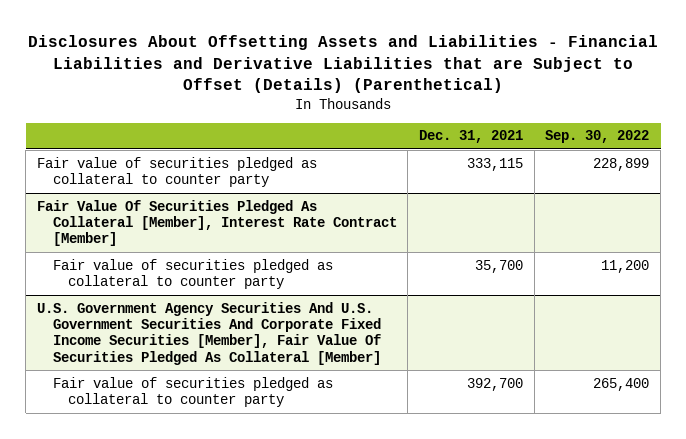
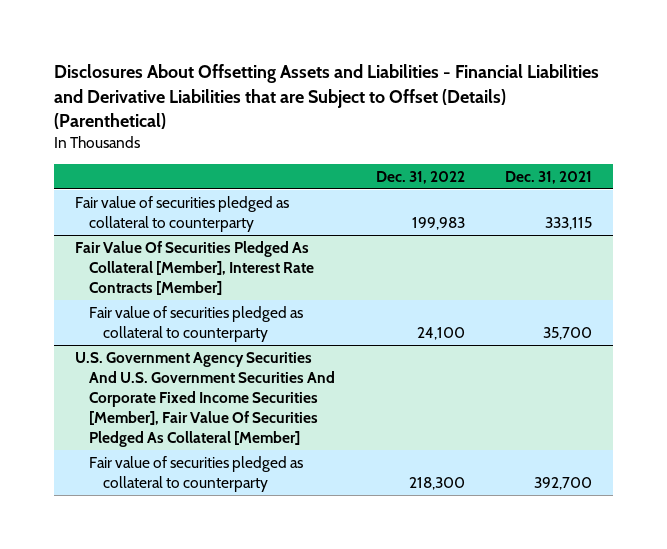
[545,130,650,144] Sep. 30, 2022 -> none
none -> [375,170,465,184] Dec. 31, 2022
[37,156,318,188] Fair value of securities pledged as collateral to counter party -> [74,196,289,233] Fair value of securities pledged as collateral to counterparty
[37,199,397,247] Fair Value Of Securities Pledged As Collateral [Member], Interest Rate Contract [Member] -> [74,241,314,296] Fair Value Of Securities Pledged As Collateral [Member], Interest Rate Contracts [Member]
[52,258,333,290] Fair value of securities pledged as collateral to counter party -> [88,306,303,343] Fair value of securities pledged as collateral to counterparty
[52,376,333,408] Fair value of securities pledged as collateral to counter party -> [88,456,303,493] Fair value of securities pledged as collateral to counterparty

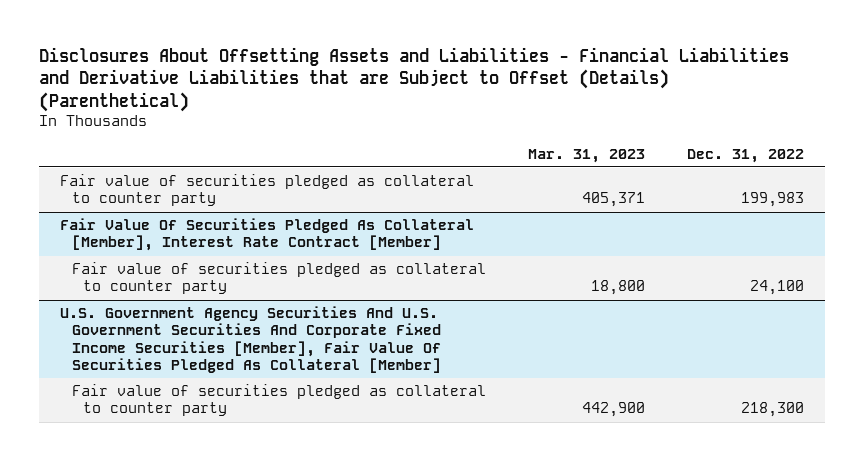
[505,170,593,184] Dec. 31, 2021 -> none
none -> [527,148,645,163] Mar. 31, 2023
[74,196,289,233] Fair value of securities pledged as collateral to counterparty -> [60,174,475,207] Fair value of securities pledged as collateral to counter party
[74,241,314,296] Fair Value Of Securities Pledged As Collateral [Member], Interest Rate Contracts [Member] -> [60,218,475,252] Fair Value Of Securities Pledged As Collateral [Member], Interest Rate Contract [Member]
[88,306,303,343] Fair value of securities pledged as collateral to counterparty -> [71,262,486,295] Fair value of securities pledged as collateral to counter party
[88,456,303,493] Fair value of securities pledged as collateral to counterparty -> [71,384,486,417] Fair value of securities pledged as collateral to counter party

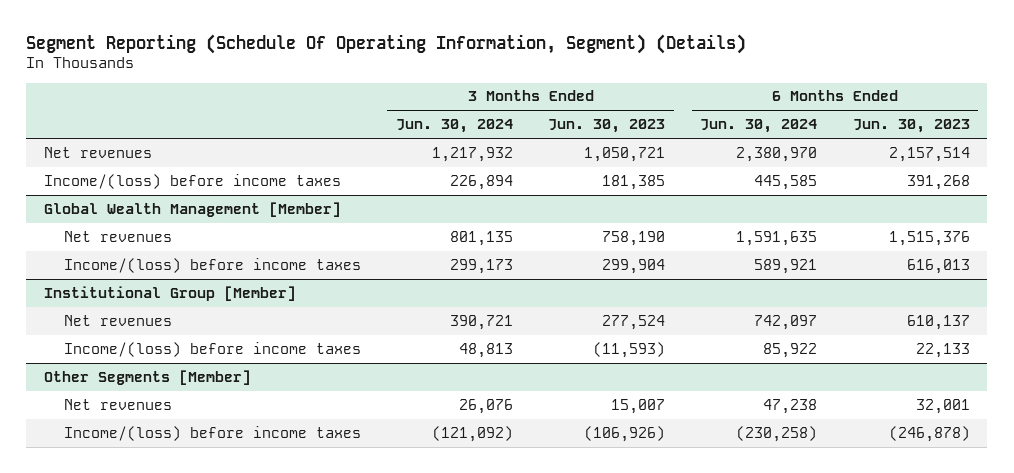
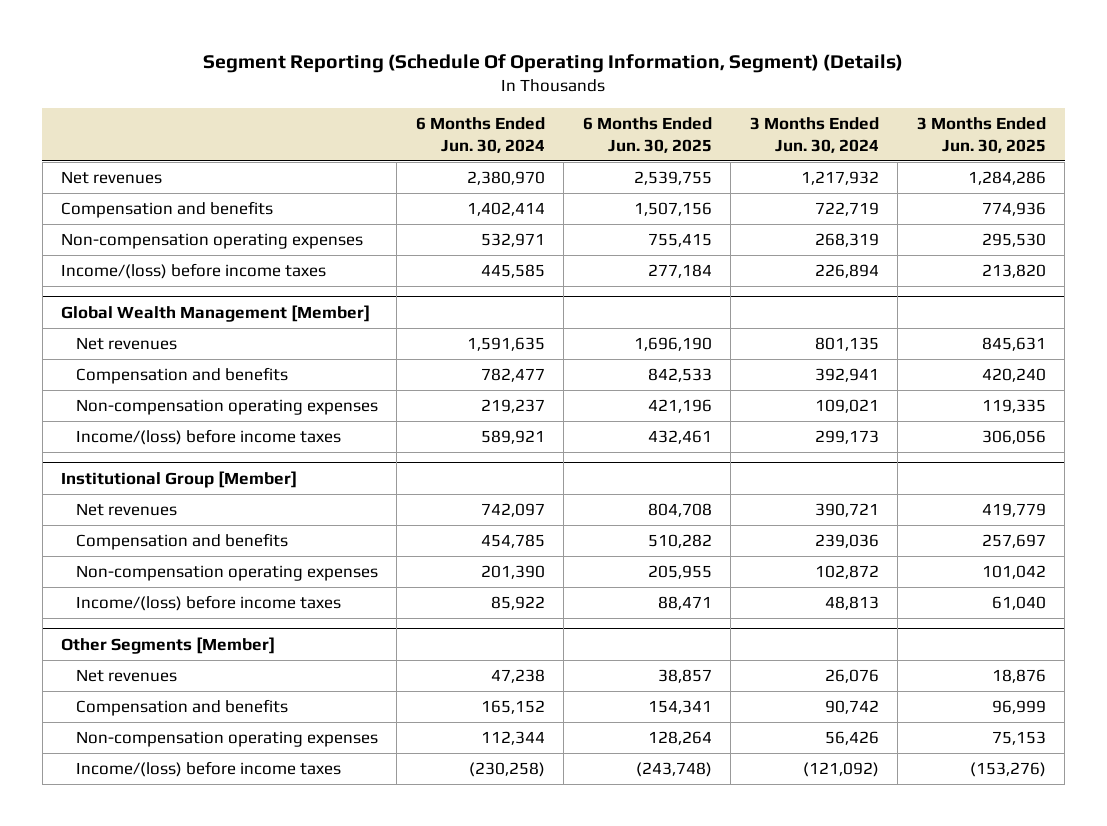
[548,119,666,134] Jun. 30, 2023 -> none
[852,119,970,134] Jun. 30, 2023 -> none
none -> [582,117,712,153] 6 Months Ended Jun. 30, 2025
none -> [916,117,1046,153] 3 Months Ended Jun. 30, 2025
none -> [60,200,273,218] Compensation and benefits
none -> [60,232,363,249] Non-compensation operating expenses
none -> [75,366,288,384] Compensation and benefits
none -> [75,398,378,415] Non-compensation operating expenses
none -> [75,532,288,550] Compensation and benefits
none -> [75,564,378,581] Non-compensation operating expenses
none -> [75,698,288,716] Compensation and benefits
none -> [75,730,378,747] Non-compensation operating expenses

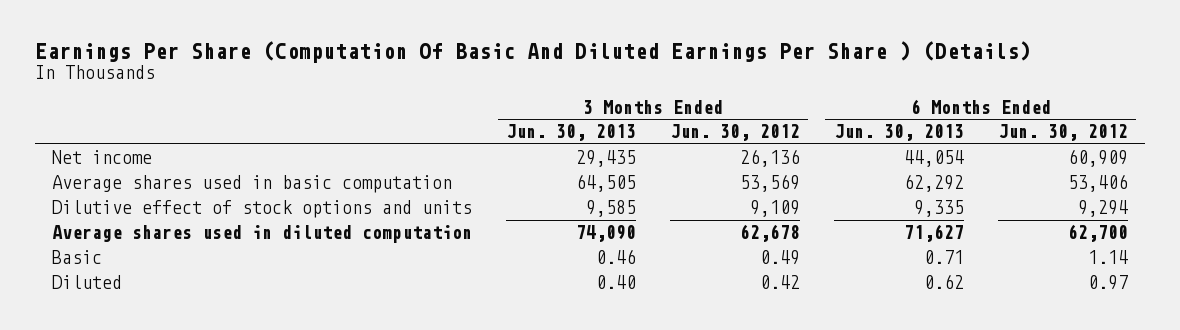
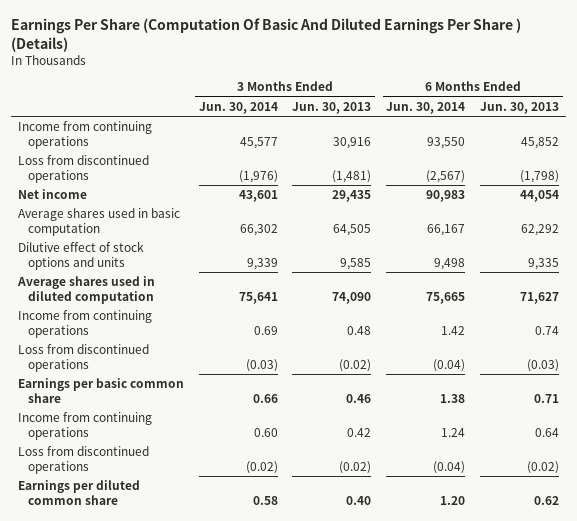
[669,124,800,142] Jun. 30, 2012 -> none
[997,124,1128,142] Jun. 30, 2012 -> none
none -> [198,101,278,114] Jun. 30, 2014
none -> [386,101,466,114] Jun. 30, 2014
none -> [18,121,153,150] Income from continuing operations
none -> [18,155,150,184] Loss from discontinued operations
none -> [18,310,153,339] Income from continuing operations
none -> [18,344,150,373] Loss from discontinued operations
[52,250,103,265] Basic -> [18,378,185,404] Earnings per basic common share
none -> [18,412,153,441] Income from continuing operations
none -> [18,446,150,475] Loss from discontinued operations
[52,275,123,290] Diluted -> [18,480,141,506] Earnings per diluted common share

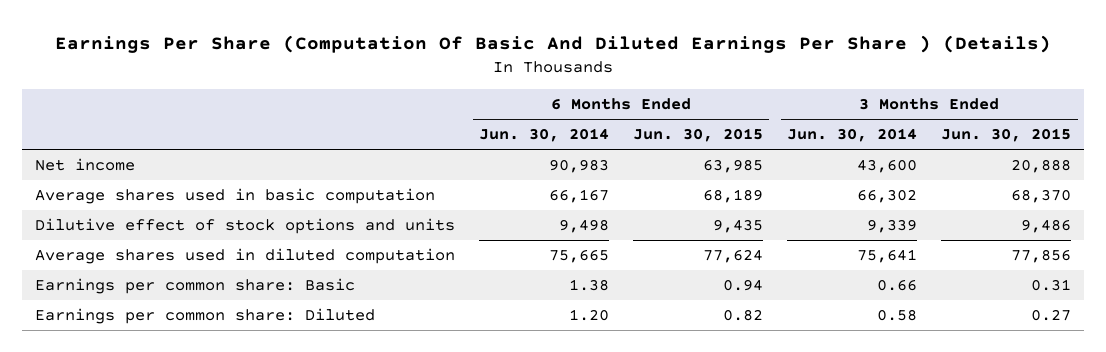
[292,101,372,114] Jun. 30, 2013 -> none
[479,101,559,114] Jun. 30, 2013 -> none
none -> [633,128,764,143] Jun. 30, 2015
none -> [941,128,1072,143] Jun. 30, 2015
[18,121,153,150] Income from continuing operations -> none
[18,155,150,184] Loss from discontinued operations -> none
[238,190,278,203] 43,601 -> [857,159,918,174] 43,600
[18,310,153,339] Income from continuing operations -> none
[18,344,150,373] Loss from discontinued operations -> none
[18,412,153,441] Income from continuing operations -> none
[18,446,150,475] Loss from discontinued operations -> none
[18,378,185,404] Earnings per basic common share -> [34,278,355,295] Earnings per common share: Basic
[18,480,141,506] Earnings per diluted common share -> [34,308,375,325] Earnings per common share: Diluted

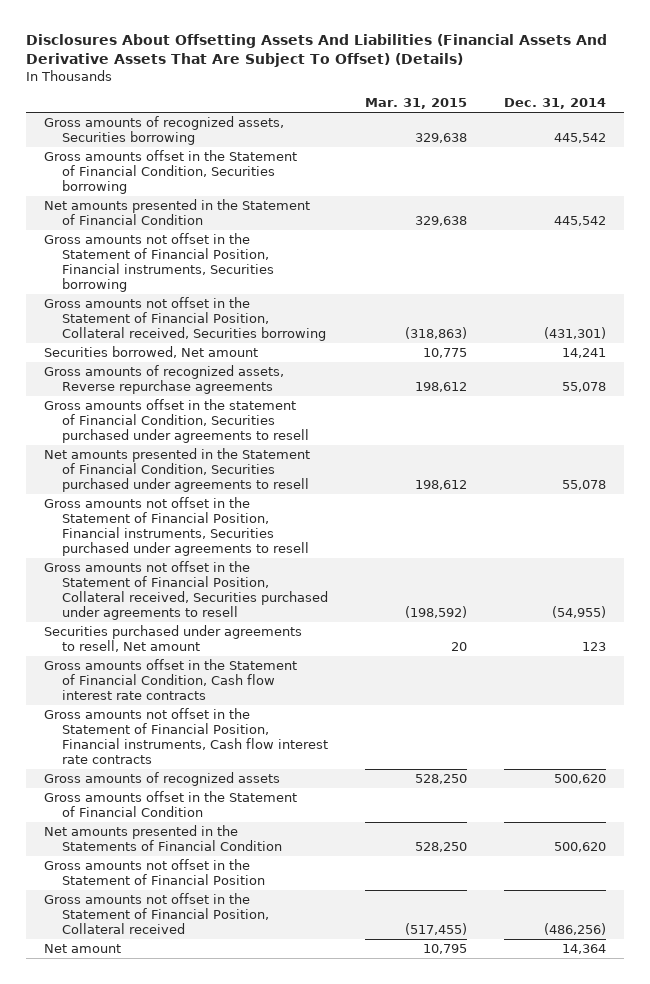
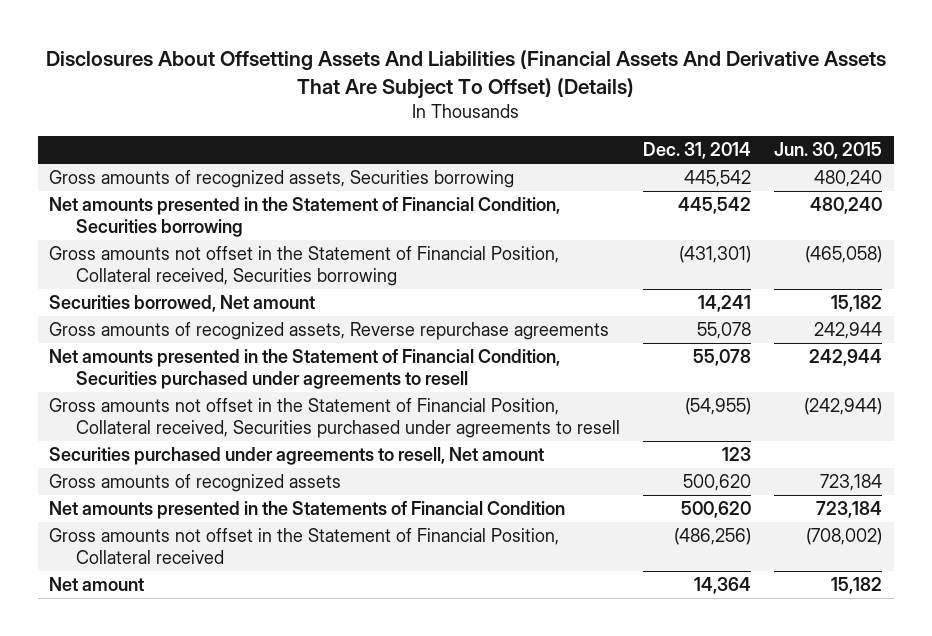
[364,98,467,110] Mar. 31, 2015 -> none
none -> [774,142,883,160] Jun. 30, 2015
[44,150,298,194] Gross amounts offset in the Statement of Financial Condition, Securities borrowing -> none
[44,233,274,292] Gross amounts not offset in the Statement of Financial Position, Financial instruments, Securities borrowing -> none
[44,199,311,226] Net amounts presented in the Statement of Financial Condition -> [49,197,561,237] Net amounts presented in the Statement of Financial Condition, Securities borrowing
[44,399,309,443] Gross amounts offset in the statement of Financial Condition, Securities purchased under agreements to resell -> none
[44,497,309,556] Gross amounts not offset in the Statement of Financial Position, Financial instruments, Securities purchased under agreements to resell -> none
[44,659,298,700] Gross amounts offset in the Statement of Financial Condition, Cash flow interest rate contracts -> none
[44,708,328,764] Gross amounts not offset in the Statement of Financial Position, Financial instruments, Cash flow interest rate contracts -> none
[44,791,298,818] Gross amounts offset in the Statement of Financial Condition -> none
[44,859,265,886] Gross amounts not offset in the Statement of Financial Position -> none

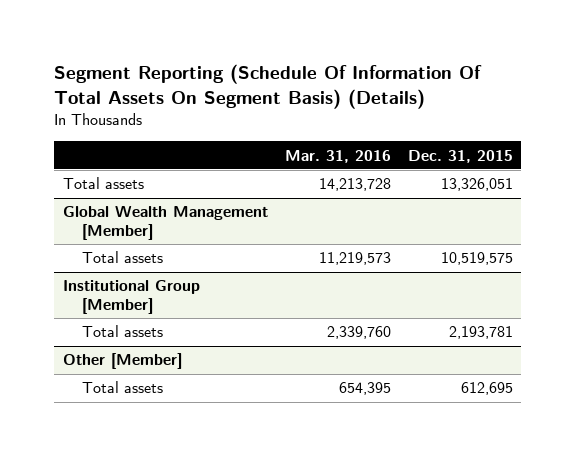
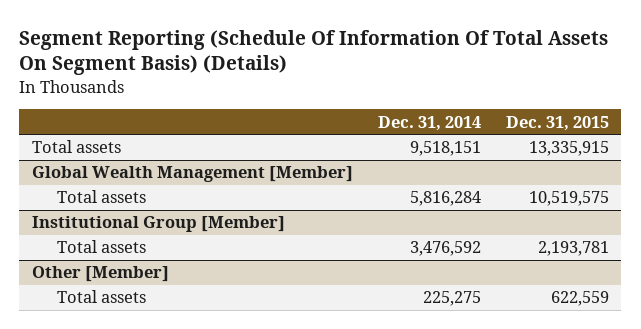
[284,149,391,163] Mar. 31, 2016 -> none
none -> [377,115,481,131] Dec. 31, 2014
[440,178,513,192] 13,326,051 -> [528,141,609,157] 13,335,915
[460,382,513,396] 612,695 -> [550,291,609,307] 622,559

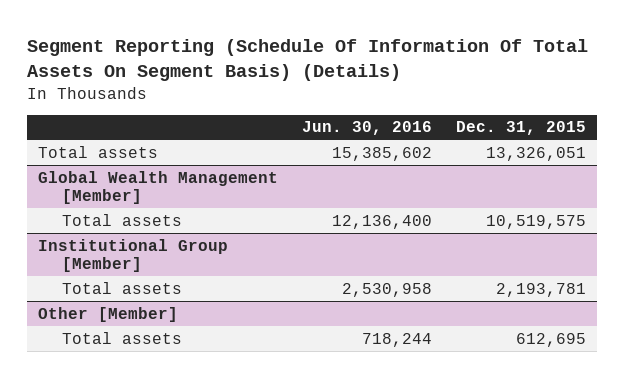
[377,115,481,131] Dec. 31, 2014 -> none
none -> [301,121,432,136] Jun. 30, 2016
[528,141,609,157] 13,335,915 -> [485,146,586,161] 13,326,051
[550,291,609,307] 622,559 -> [515,332,586,347] 612,695

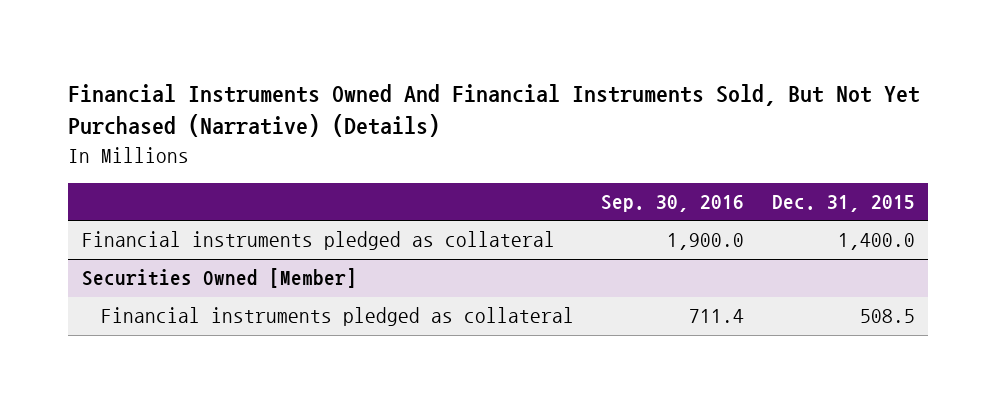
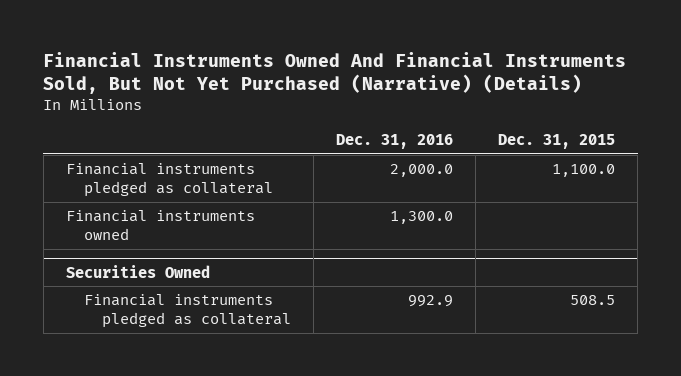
[601,195,745,213] Sep. 30, 2016 -> none
none -> [336,133,454,149] Dec. 31, 2016
[837,233,915,251] 1,400.0 -> [552,164,616,178] 1,100.0
none -> [65,210,255,240] Financial instruments owned
[82,268,358,289] Securities Owned [Member] -> [65,264,210,278] Securities Owned

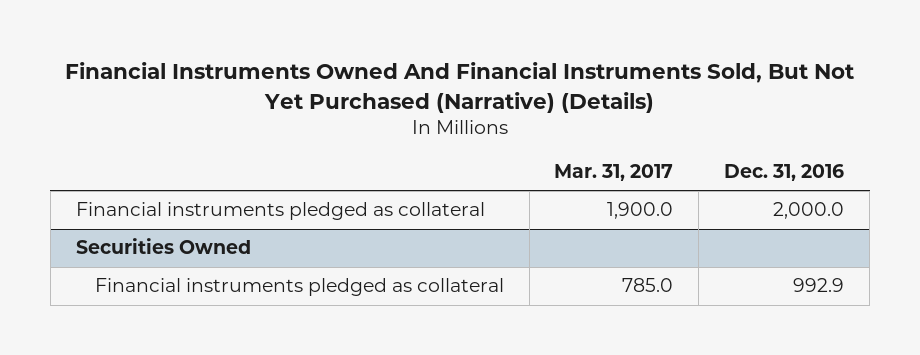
[498,133,616,149] Dec. 31, 2015 -> none
none -> [554,164,674,182] Mar. 31, 2017
[65,210,255,240] Financial instruments owned -> none

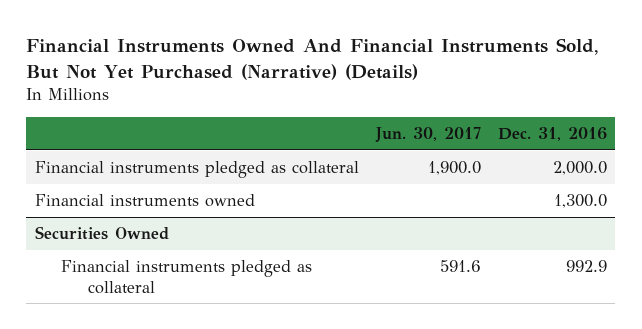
[554,164,674,182] Mar. 31, 2017 -> none
none -> [374,127,481,143] Jun. 30, 2017
none -> [34,194,255,208] Financial instruments owned

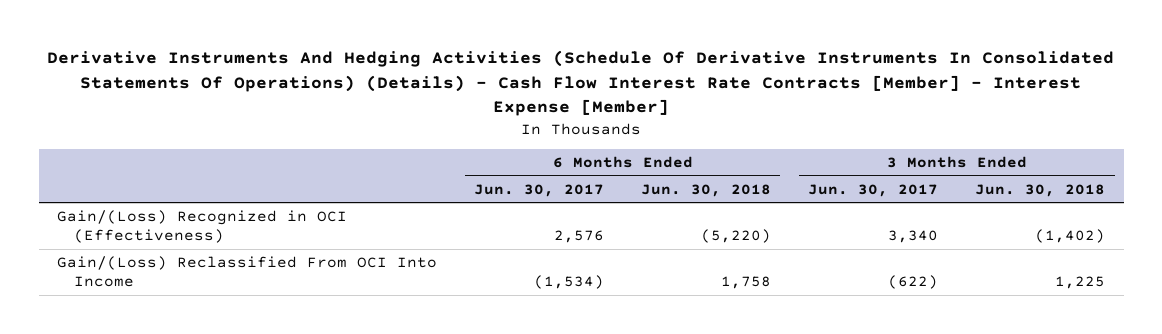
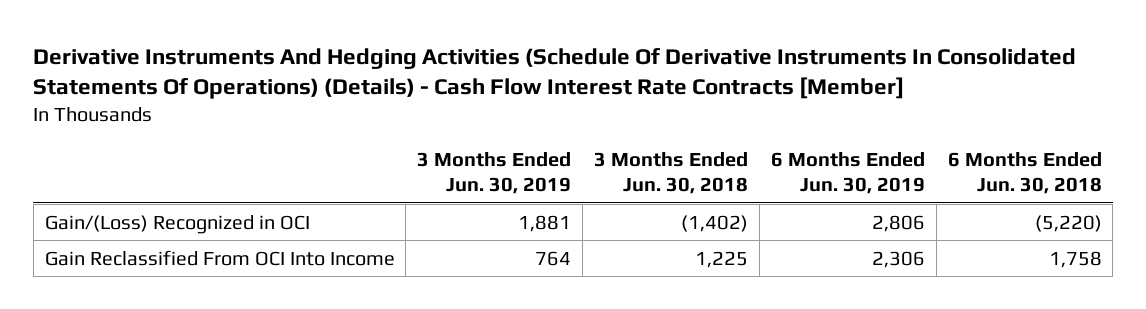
[47,50,1115,117] Derivative Instruments And Hedging Activities (Schedule Of Derivative Instruments In Consolidated Statements Of Operations) (Details) - Cash Flow Interest Rate Contracts [Member] - Interest Expense [Member] -> [33,47,1077,100] Derivative Instruments And Hedging Activities (Schedule Of Derivative Instruments In Consolidated Statements Of Operations) (Details) - Cash Flow Interest Rate Contracts [Member]
[474,183,605,197] Jun. 30, 2017 -> none
[808,183,939,197] Jun. 30, 2017 -> none
none -> [417,151,572,194] 3 Months Ended Jun. 30, 2019
none -> [770,151,925,194] 6 Months Ended Jun. 30, 2019
[57,209,348,244] Gain/(Loss) Recognized in OCI (Effectiveness) -> [44,214,310,234] Gain/(Loss) Recognized in OCI
[57,255,438,288] Gain/(Loss) Reclassified From OCI Into Income -> [44,249,395,266] Gain Reclassified From OCI Into Income

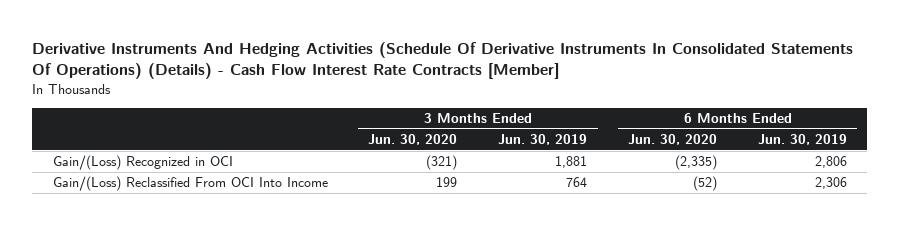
[594,151,749,194] 3 Months Ended Jun. 30, 2018 -> none
[947,151,1102,194] 6 Months Ended Jun. 30, 2018 -> none
none -> [368,133,458,145] Jun. 30, 2020
none -> [628,133,718,145] Jun. 30, 2020
[44,249,395,266] Gain Reclassified From OCI Into Income -> [52,176,328,192] Gain/(Loss) Reclassified From OCI Into Income

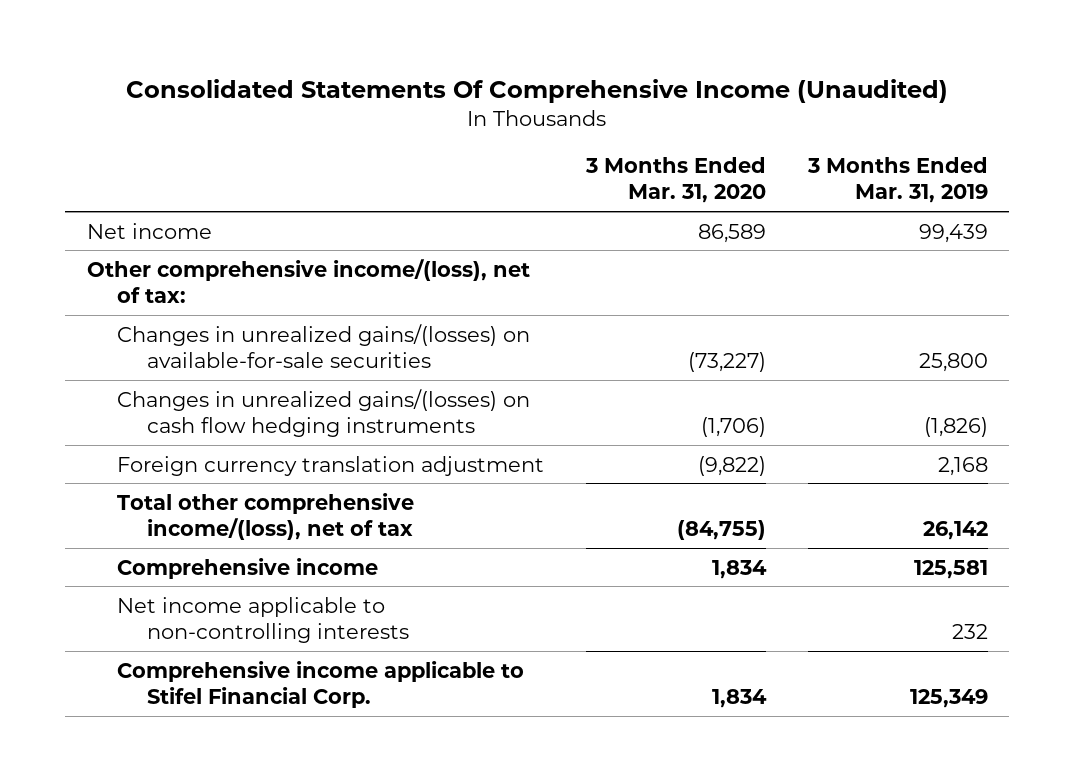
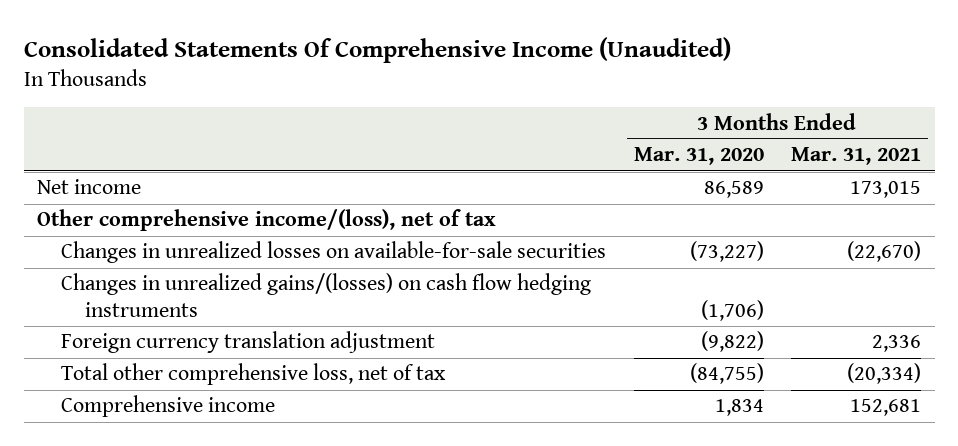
[807,157,989,204] 3 Months Ended Mar. 31, 2019 -> none
none -> [790,147,921,166] Mar. 31, 2021
[86,258,530,303] Other comprehensive income/(loss), net of tax: -> [37,209,497,232] Other comprehensive income/(loss), net of tax
[116,323,530,368] Changes in unrealized gains/(losses) on available-for-sale securities -> [61,241,607,264] Changes in unrealized losses on available-for-sale securities
[116,492,414,540] Total other comprehensive income/(loss), net of tax -> [61,363,447,386] Total other comprehensive loss, net of tax
[116,596,409,643] Net income applicable to non-controlling interests -> none
[116,660,524,708] Comprehensive income applicable to Stifel Financial Corp. -> none

